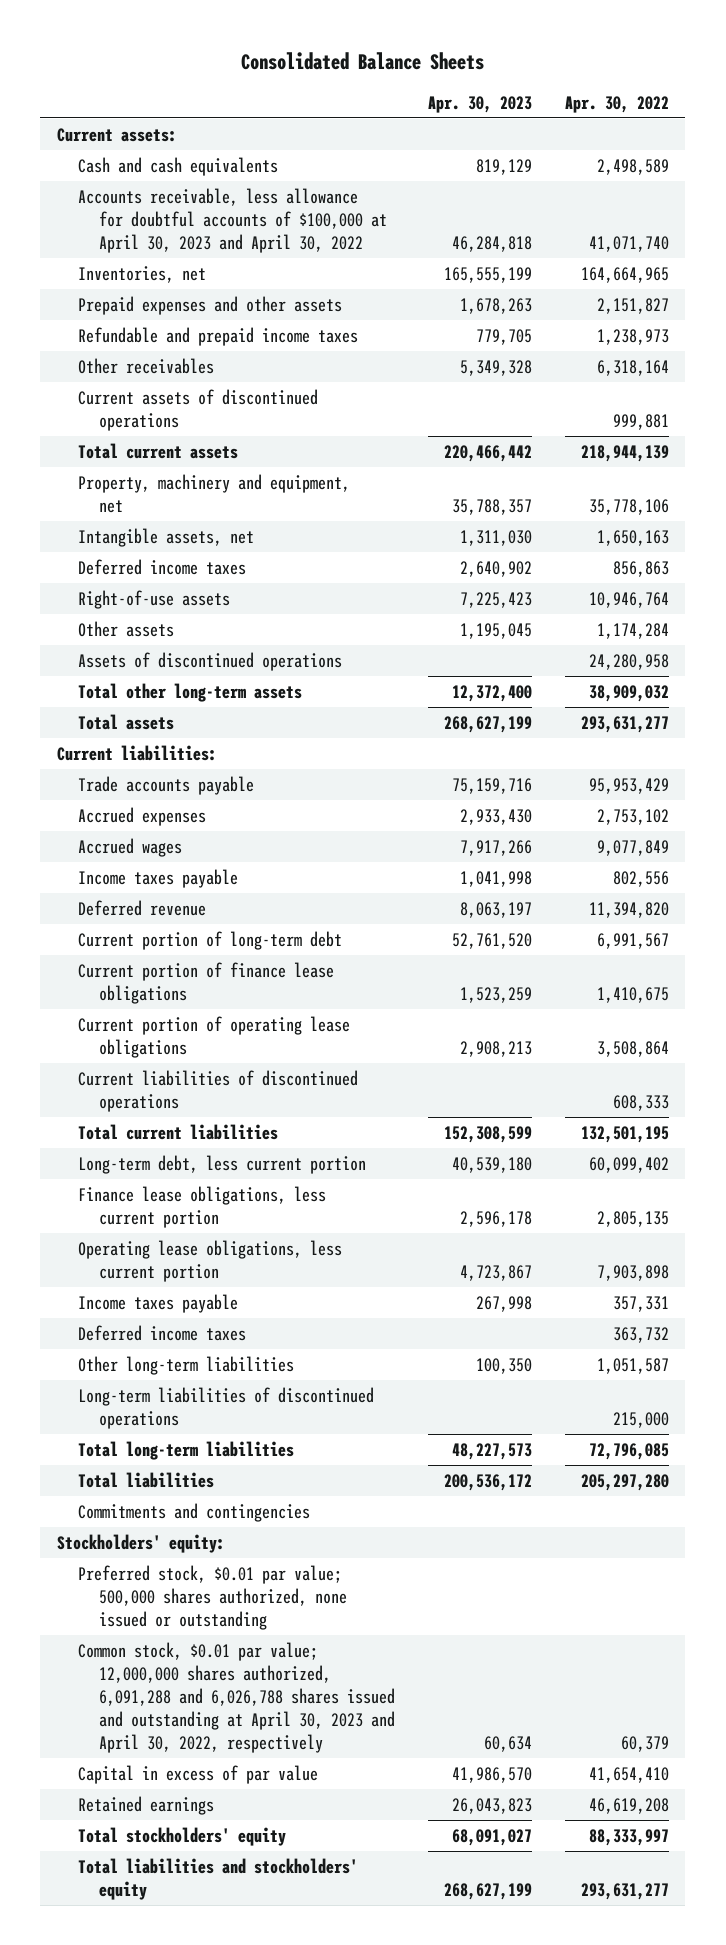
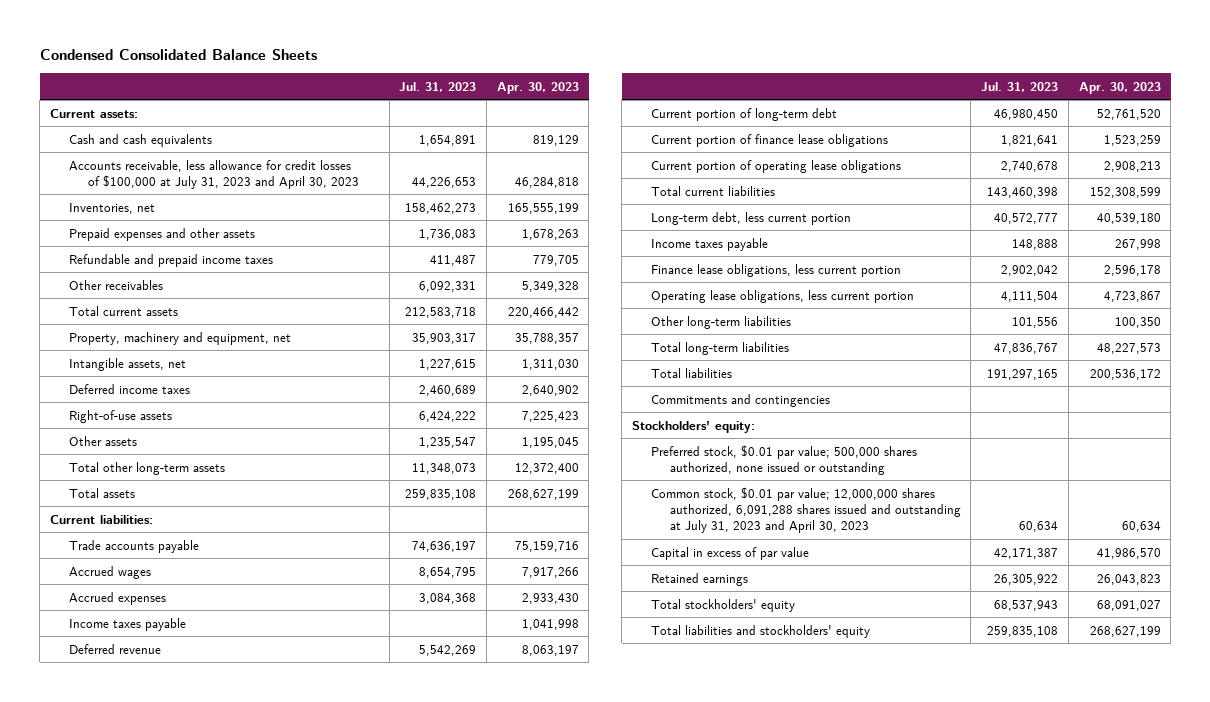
[240,51,484,70] Consolidated Balance Sheets -> [39,49,317,61] Condensed Consolidated Balance Sheets
[564,95,669,113] Apr. 30, 2022 -> none
none -> [399,81,477,92] Jul. 31, 2023
[77,187,387,253] Accounts receivable, less allowance for doubtful accounts of $100,000 at April 30, 2023 and April 30, 2022 -> [68,159,359,189] Accounts receivable, less allowance for credit losses of $100,000 at July 31, 2023 and April 30, 2023
[77,388,318,431] Current assets of discontinued operations -> none
[77,651,342,671] Assets of discontinued operations -> none
[77,806,206,826] Accrued expenses -> [68,591,166,605] Accrued expenses
[77,1069,358,1112] Current liabilities of discontinued operations -> none
[77,1293,238,1313] Income taxes payable -> [650,237,768,251] Income taxes payable
[77,1324,246,1341] Deferred income taxes -> none
[77,1386,374,1429] Long-term liabilities of discontinued operations -> none
[77,1641,395,1754] Common stock, $0.01 par value; 12,000,000 shares authorized, 6,091,288 and 6,026,788 shares issued and outstanding at April 30, 2023 and April 30, 2022, respectively -> [650,486,961,534] Common stock, $0.01 par value; 12,000,000 shares authorized, 6,091,288 shares issued and outstanding at July 31, 2023 and April 30, 2023

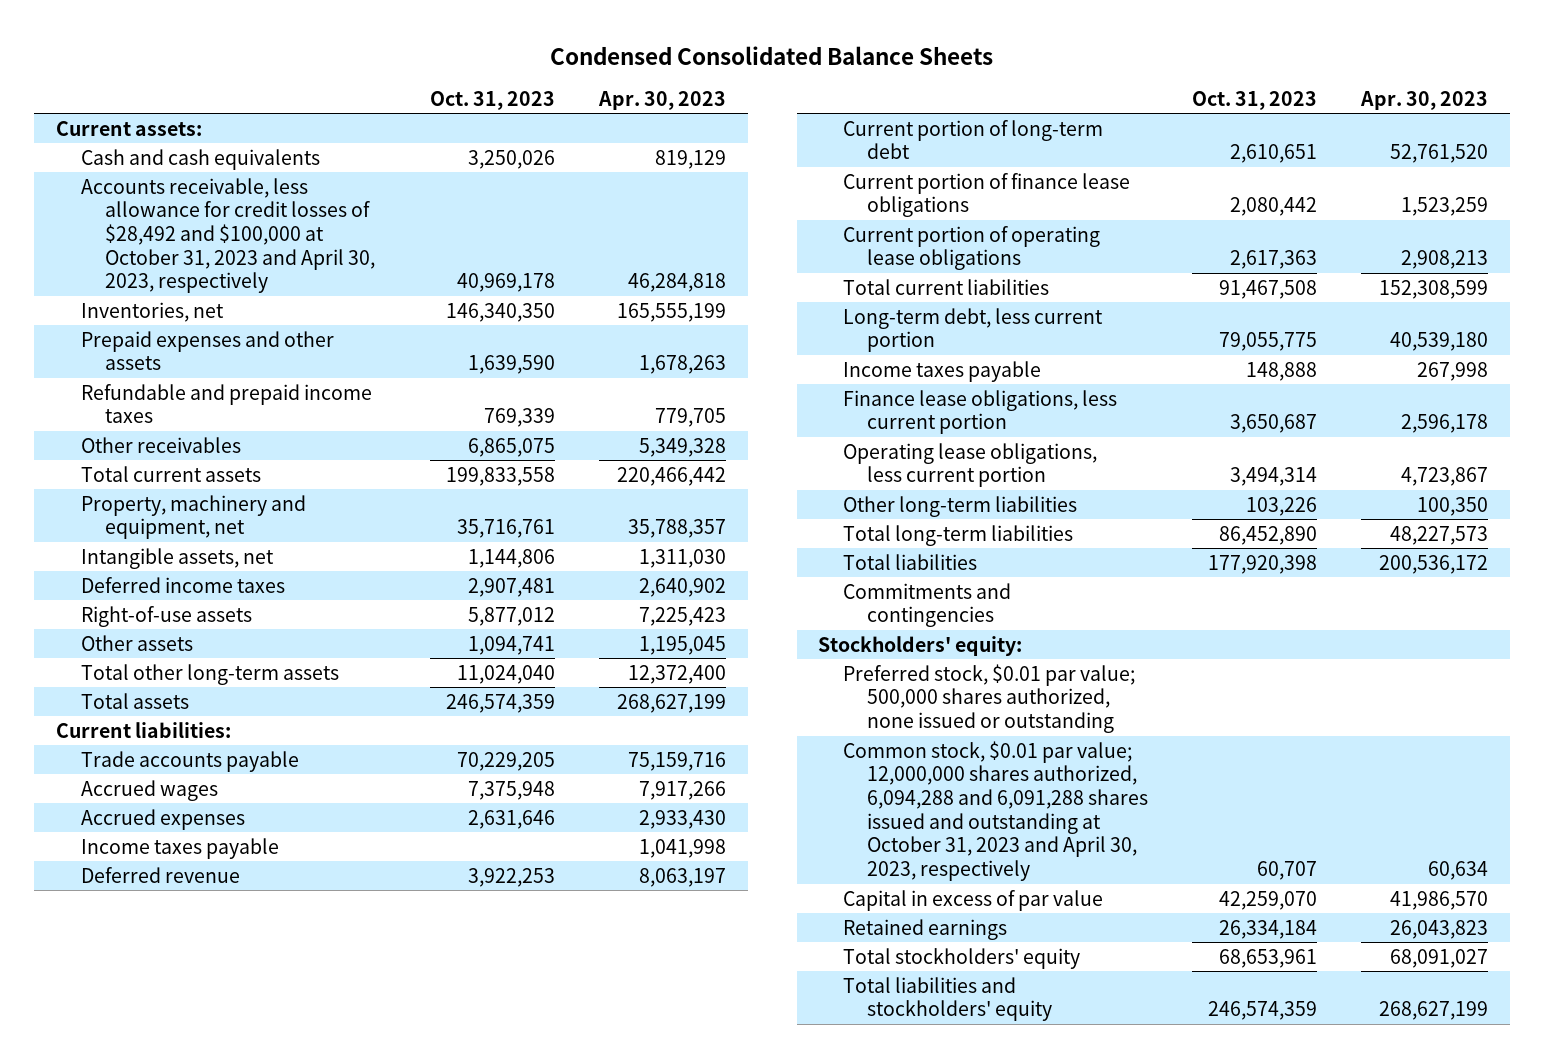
[399,81,477,92] Jul. 31, 2023 -> none
none -> [429,91,555,111] Oct. 31, 2023
[68,159,359,189] Accounts receivable, less allowance for credit losses of $100,000 at July 31, 2023 and April 30, 2023 -> [80,177,376,294] Accounts receivable, less allowance for credit losses of $28,492 and $100,000 at October 31, 2023 and April 30, 2023, respectively
[650,486,961,534] Common stock, $0.01 par value; 12,000,000 shares authorized, 6,091,288 shares issued and outstanding at July 31, 2023 and April 30, 2023 -> [842,740,1149,882] Common stock, $0.01 par value; 12,000,000 shares authorized, 6,094,288 and 6,091,288 shares issued and outstanding at October 31, 2023 and April 30, 2023, respectively

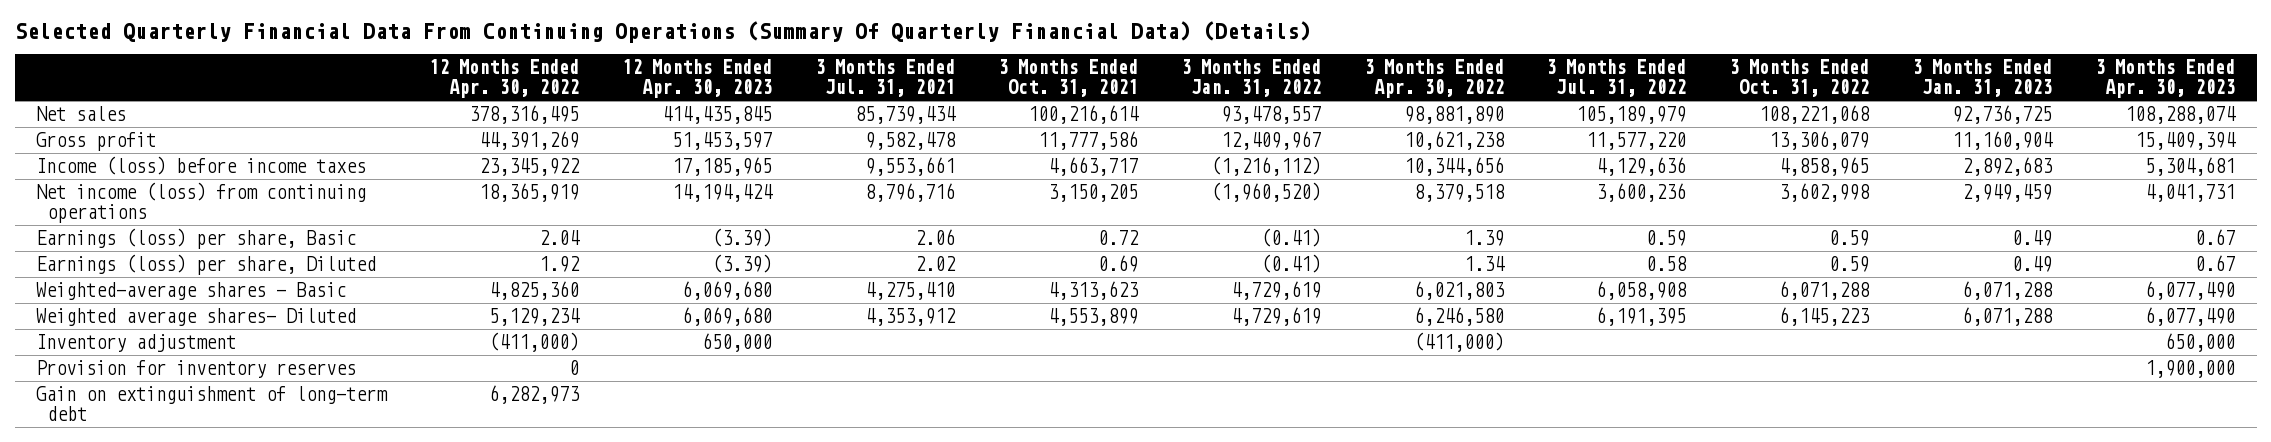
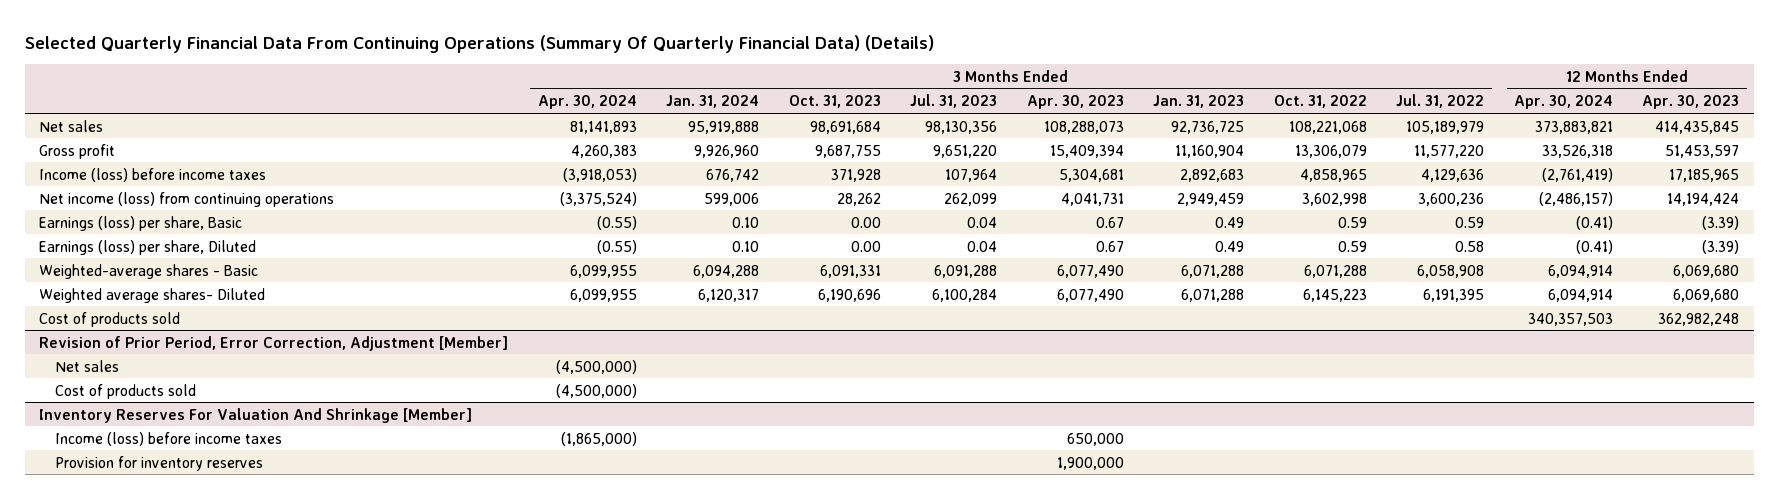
[429,59,580,99] 12 Months Ended Apr. 30, 2022 -> none
[814,59,955,98] 3 Months Ended Jul. 31, 2021 -> none
[997,59,1138,98] 3 Months Ended Oct. 31, 2021 -> none
[1180,59,1321,98] 3 Months Ended Jan. 31, 2022 -> none
[1363,59,1504,99] 3 Months Ended Apr. 30, 2022 -> none
none -> [537,95,637,110] Apr. 30, 2024
none -> [666,95,760,109] Jan. 31, 2024
none -> [788,95,881,109] Oct. 31, 2023
none -> [910,94,998,109] Jul. 31, 2023
none -> [1513,95,1613,110] Apr. 30, 2024
[2125,106,2237,125] 108,288,074 -> [1043,120,1124,134] 108,288,073
[36,334,237,353] Inventory adjustment -> none
none -> [39,311,181,327] Cost of products sold
none -> [39,335,509,351] Revision of Prior Period, Error Correction, Adjustment [Member]
none -> [54,359,119,372] Net sales
none -> [54,383,196,399] Cost of products sold
none -> [39,407,473,423] Inventory Reserves For Valuation And Shrinkage [Member]
none -> [54,431,282,446] Income (loss) before income taxes
[36,386,389,422] Gain on extinguishment of long-term debt -> none

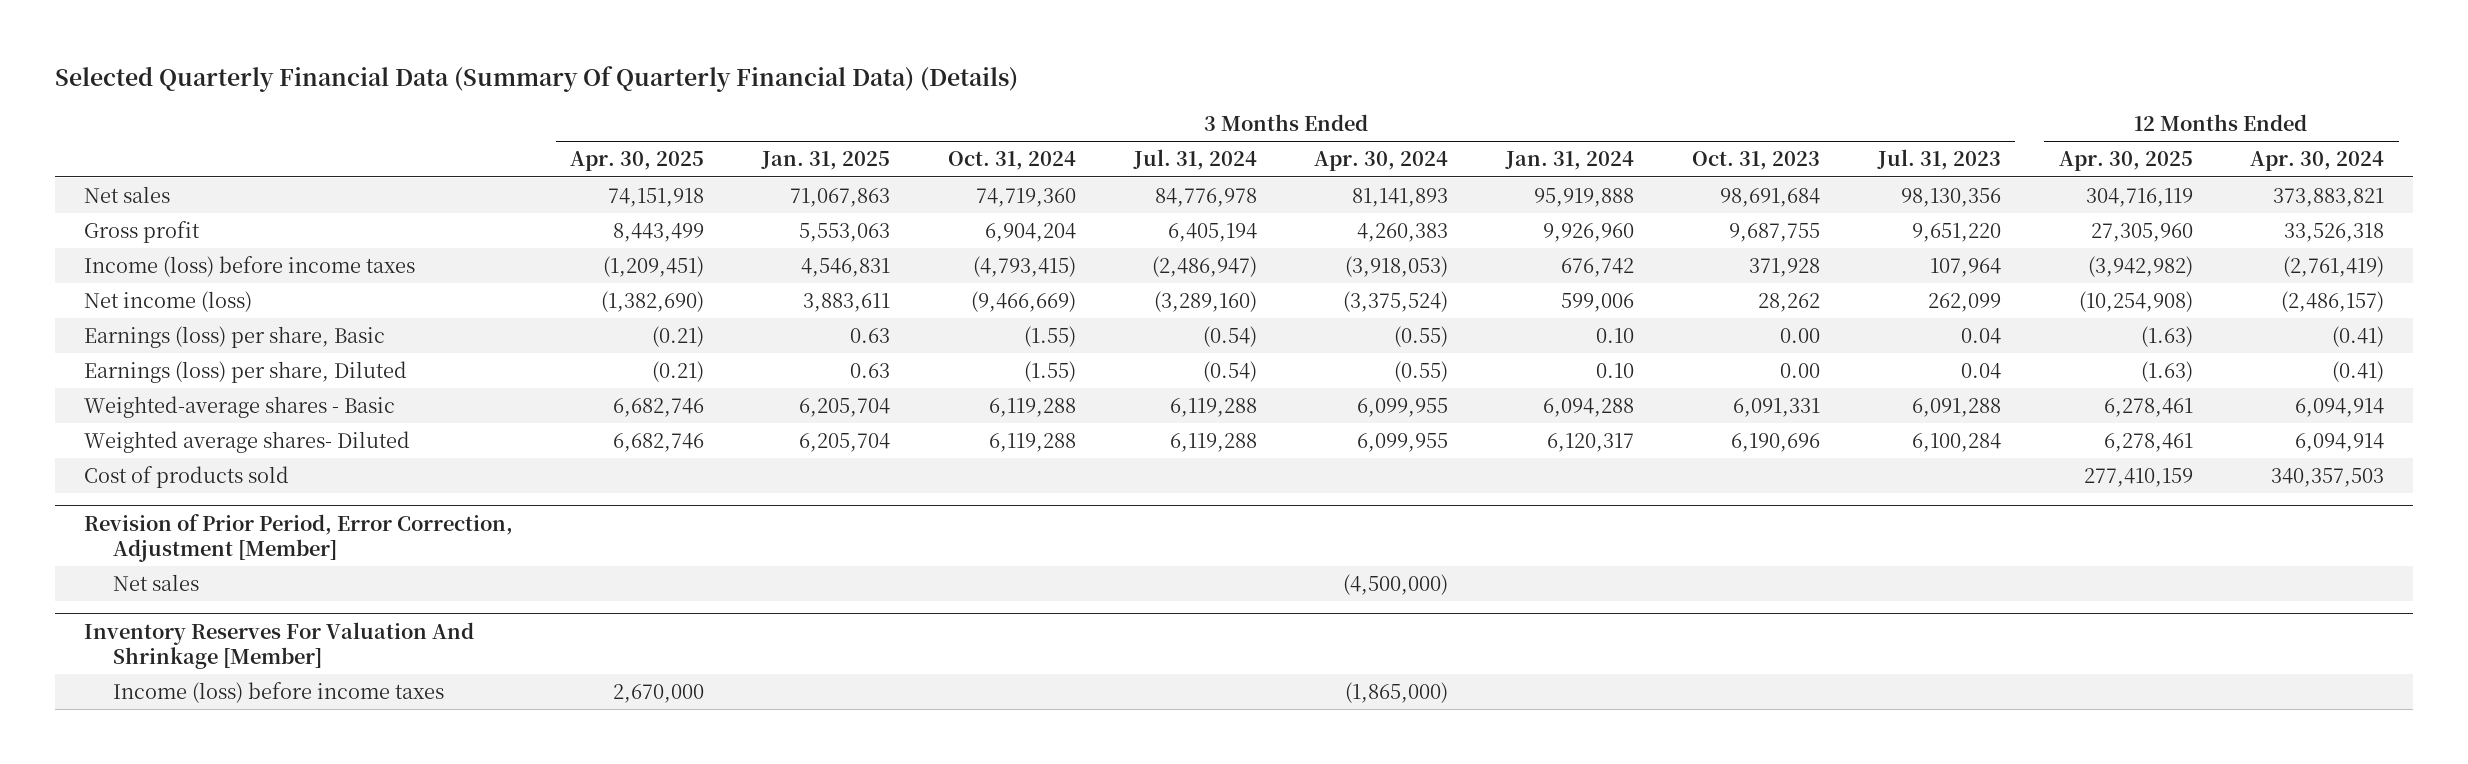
[24,34,934,53] Selected Quarterly Financial Data From Continuing Operations (Summary Of Quarterly Financial Data) (Details) -> [54,66,1018,93] Selected Quarterly Financial Data (Summary Of Quarterly Financial Data) (Details)
[1026,95,1124,110] Apr. 30, 2023 -> none
[1153,95,1245,109] Jan. 31, 2023 -> none
[1273,95,1367,109] Oct. 31, 2022 -> none
[1396,94,1485,109] Jul. 31, 2022 -> none
[1642,95,1740,110] Apr. 30, 2023 -> none
none -> [570,151,705,172] Apr. 30, 2025
none -> [761,151,891,171] Jan. 31, 2025
none -> [947,151,1076,171] Oct. 31, 2024
none -> [1132,149,1257,171] Jul. 31, 2024
none -> [2058,151,2193,172] Apr. 30, 2025
[39,191,335,207] Net income (loss) from continuing operations -> [83,290,252,312] Net income (loss)
[54,383,196,399] Cost of products sold -> none
[54,455,263,471] Provision for inventory reserves -> none

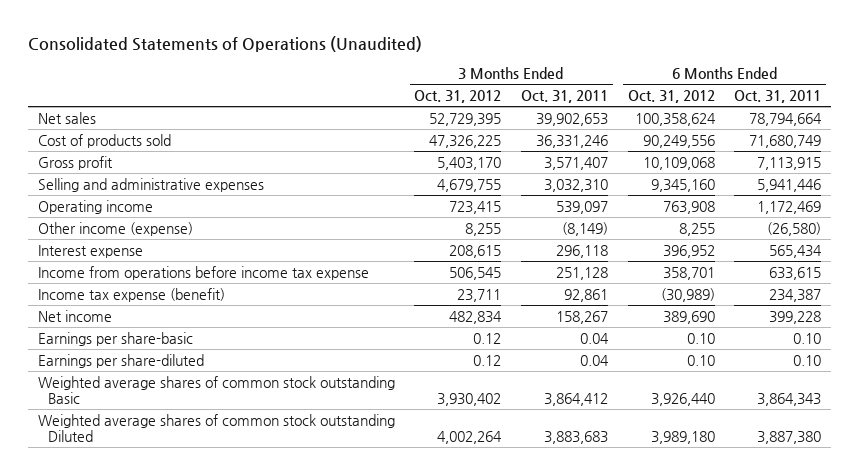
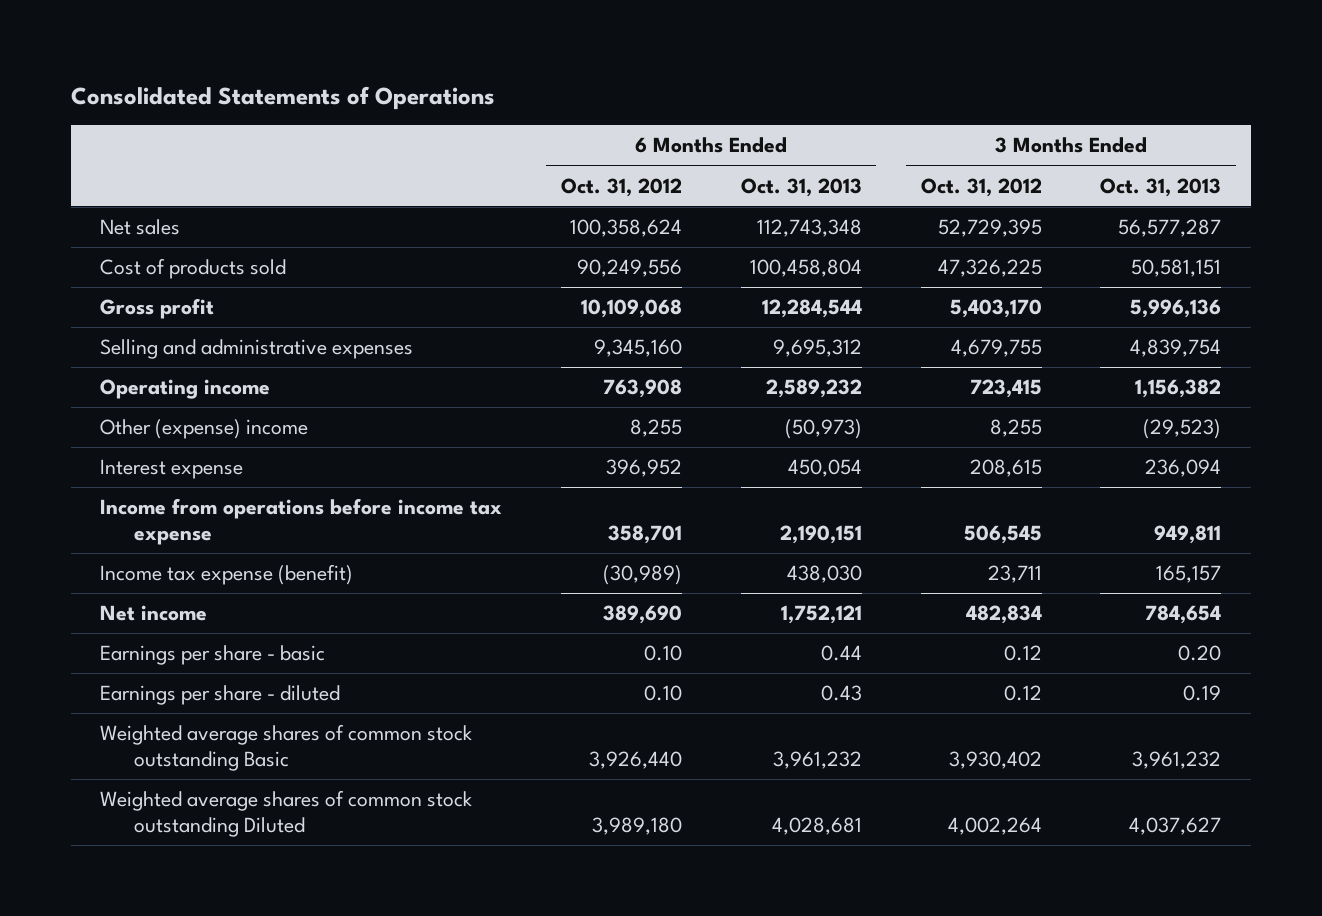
[28,36,423,53] Consolidated Statements of Operations (Unaudited) -> [70,86,495,111] Consolidated Statements of Operations
[521,90,609,104] Oct. 31, 2011 -> none
[734,90,822,104] Oct. 31, 2011 -> none
none -> [740,177,862,197] Oct. 31, 2013
none -> [1100,177,1222,197] Oct. 31, 2013
[37,221,193,236] Other income (expense) -> [100,419,309,440] Other (expense) income
[37,331,193,346] Earnings per share-basic -> [100,645,326,666] Earnings per share - basic
[37,353,204,368] Earnings per share-diluted -> [100,685,341,706] Earnings per share - diluted

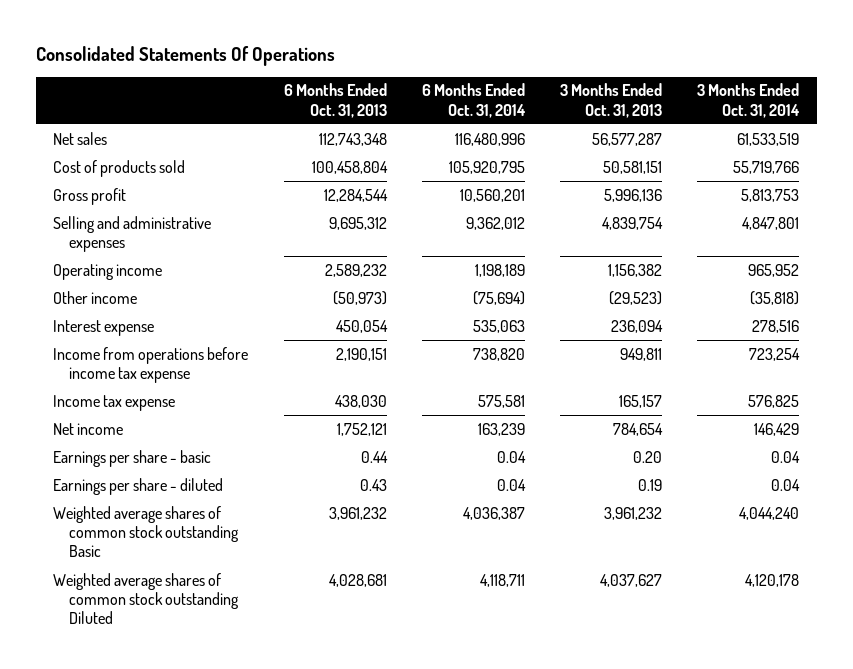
[70,86,495,111] Consolidated Statements of Operations -> [35,45,335,66] Consolidated Statements Of Operations
[561,177,683,197] Oct. 31, 2012 -> none
[920,177,1042,197] Oct. 31, 2012 -> none
none -> [421,83,526,118] 6 Months Ended Oct. 31, 2014
none -> [697,83,801,118] 3 Months Ended Oct. 31, 2014
[100,419,309,440] Other (expense) income -> [53,290,138,304] Other income
[100,564,354,586] Income tax expense (benefit) -> [53,394,176,411] Income tax expense

